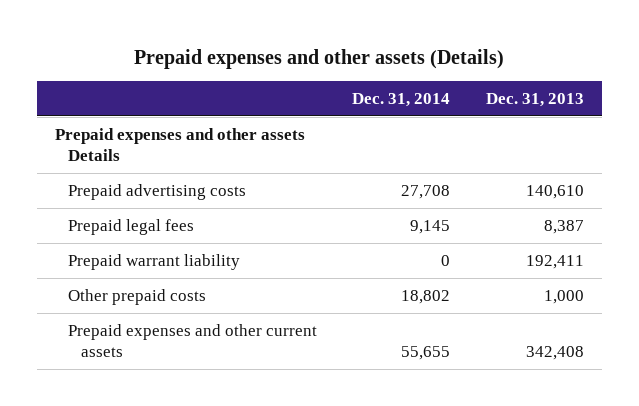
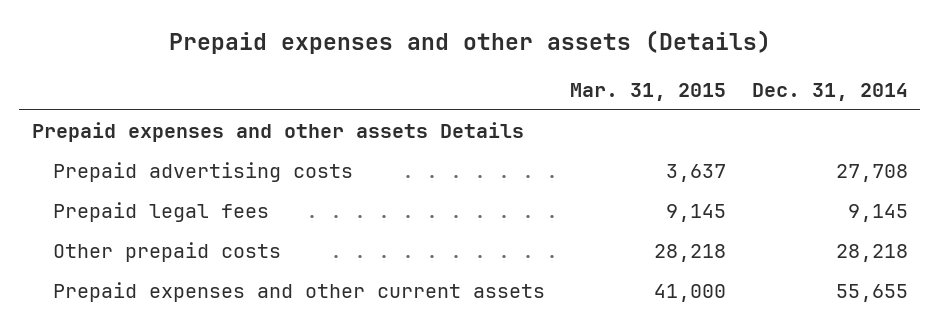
[486,92,585,107] Dec. 31, 2013 -> none
none -> [570,82,727,101] Mar. 31, 2015
[67,253,240,270] Prepaid warrant liability -> none
[401,289,451,304] 18,802 -> [835,244,908,263] 28,218

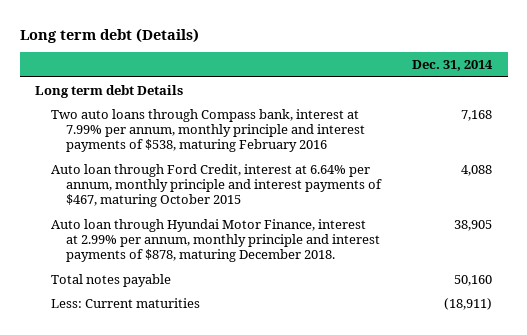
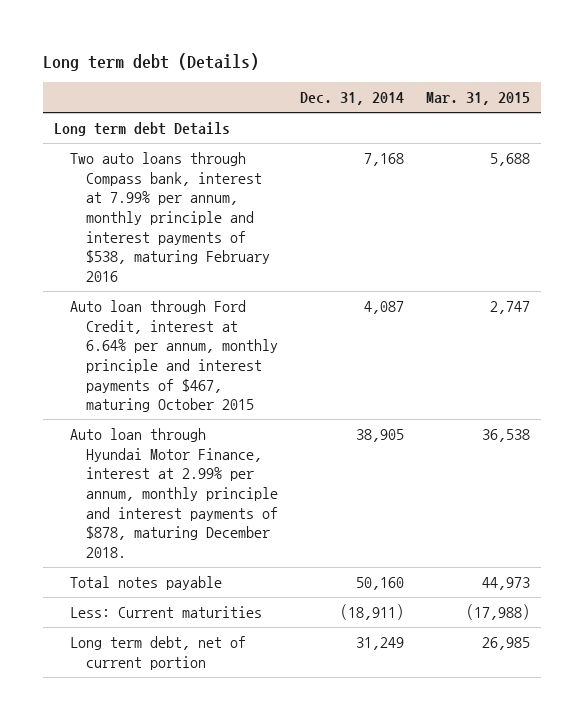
none -> [426,92,531,106] Mar. 31, 2015
[460,164,492,176] 4,088 -> [363,300,404,314] 4,087
none -> [70,635,247,670] Long term debt, net of current portion

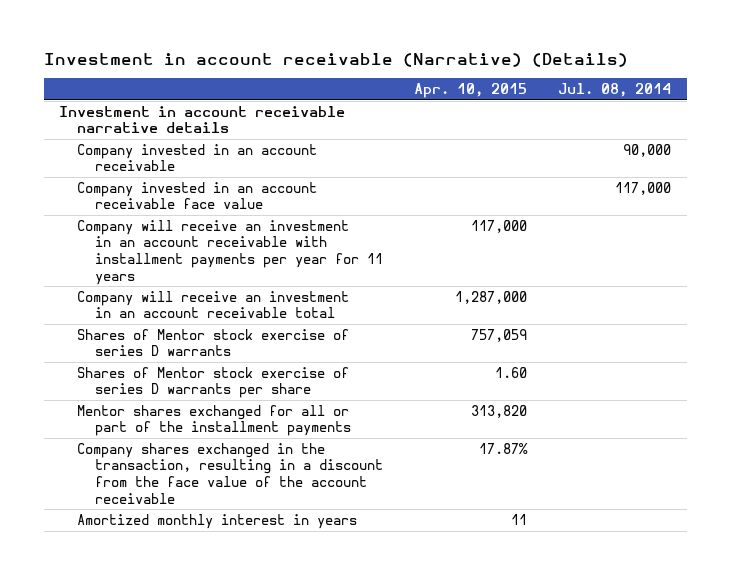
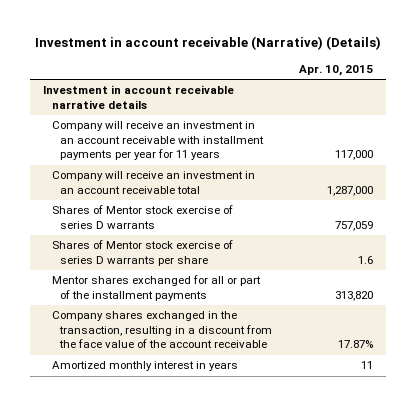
[558,82,672,97] Jul. 08, 2014 -> none
[77,143,318,172] Company invested in an account receivable -> none
[77,181,318,210] Company invested in an account receivable face value -> none
[495,366,528,378] 1.60 -> [357,255,373,264] 1.6

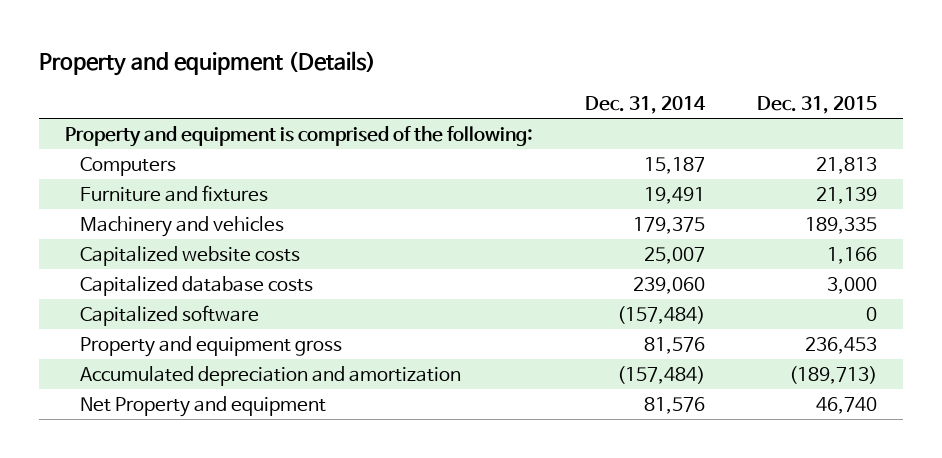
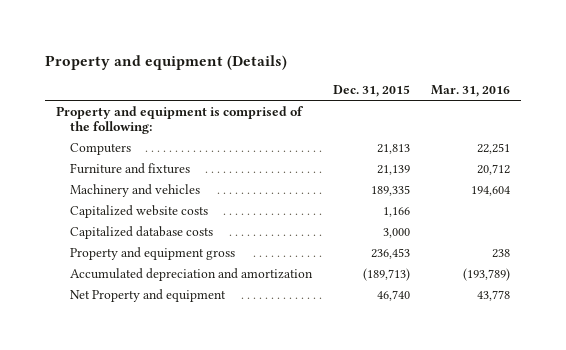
[585,96,707,115] Dec. 31, 2014 -> none
none -> [430,84,510,97] Mar. 31, 2016
[79,305,259,327] Capitalized software -> none

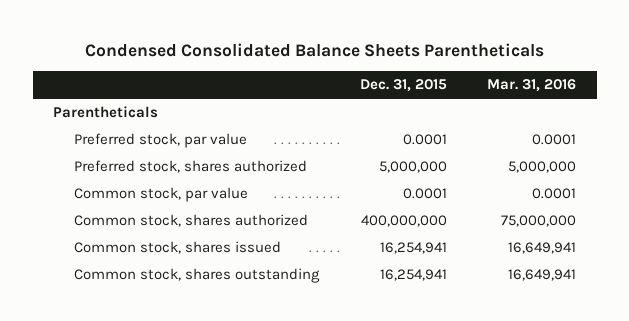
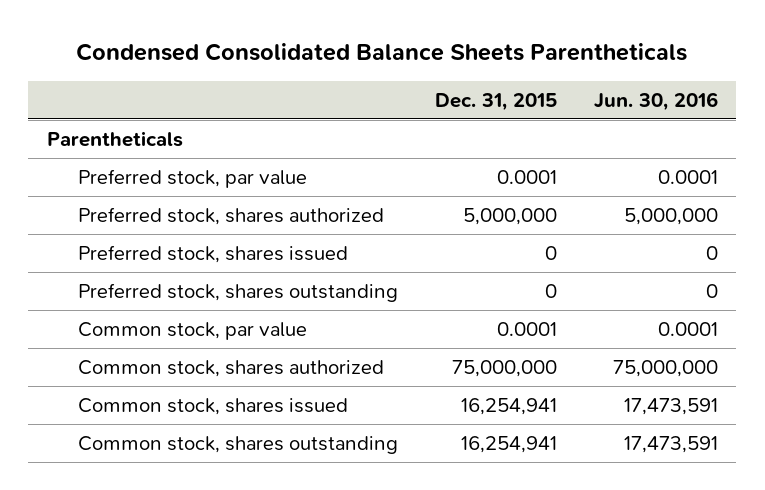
[487,79,577,93] Mar. 31, 2016 -> none
none -> [593,91,718,111] Jun. 30, 2016
none -> [77,244,348,263] Preferred stock, shares issued
none -> [77,282,398,302] Preferred stock, shares outstanding
[360,215,447,228] 400,000,000 -> [451,359,557,377] 75,000,000

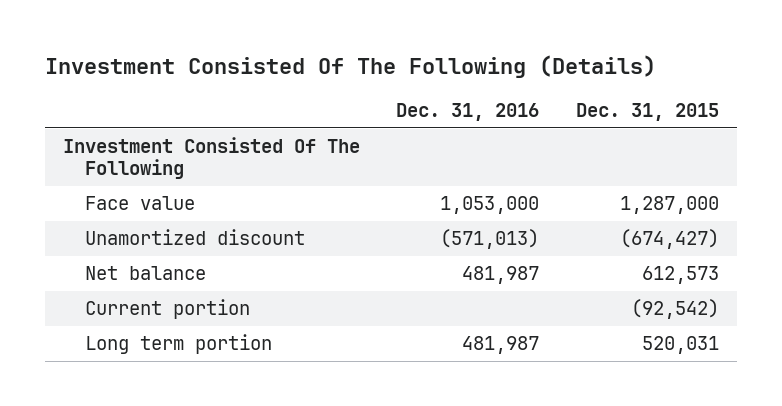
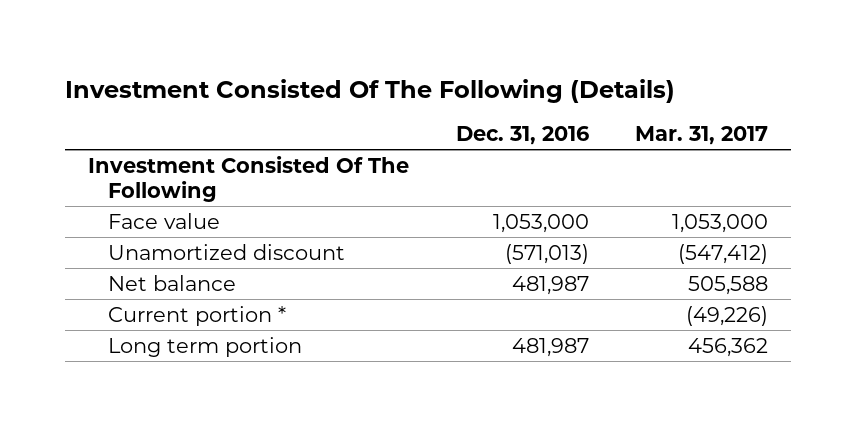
[575,102,719,121] Dec. 31, 2015 -> none
none -> [634,126,768,146] Mar. 31, 2017
[84,299,250,320] Current portion -> [108,305,287,326] Current portion *

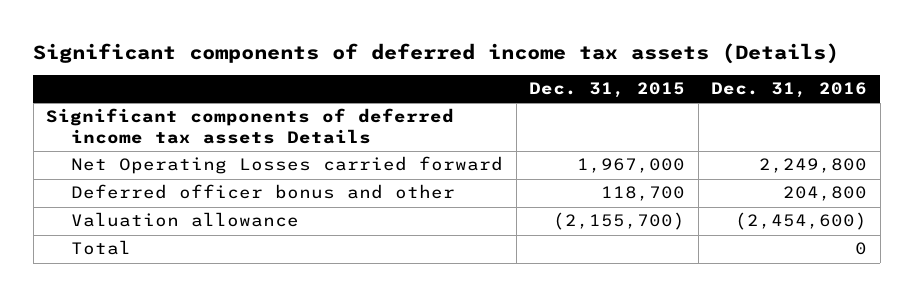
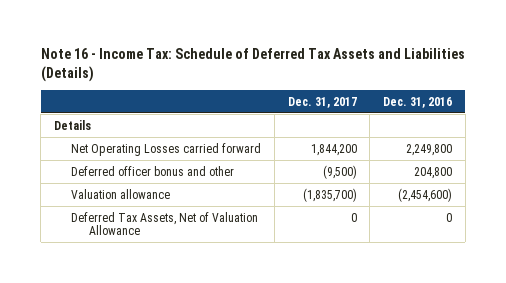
[33,42,840,64] Significant components of deferred income tax assets (Details) -> [40,48,465,82] Note 16 - Income Tax: Schedule of Deferred Tax Assets and Liabilities (Details)
[529,82,686,99] Dec. 31, 2015 -> none
none -> [287,96,357,108] Dec. 31, 2017
[46,108,455,144] Significant components of deferred income tax assets Details -> none
none -> [53,119,91,130] Details
[71,240,132,256] Total -> none
none -> [71,211,259,236] Deferred Tax Assets, Net of Valuation Allowance

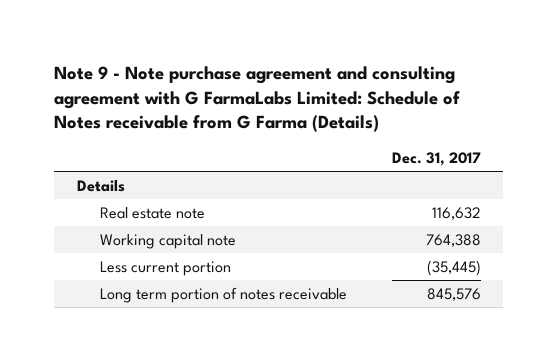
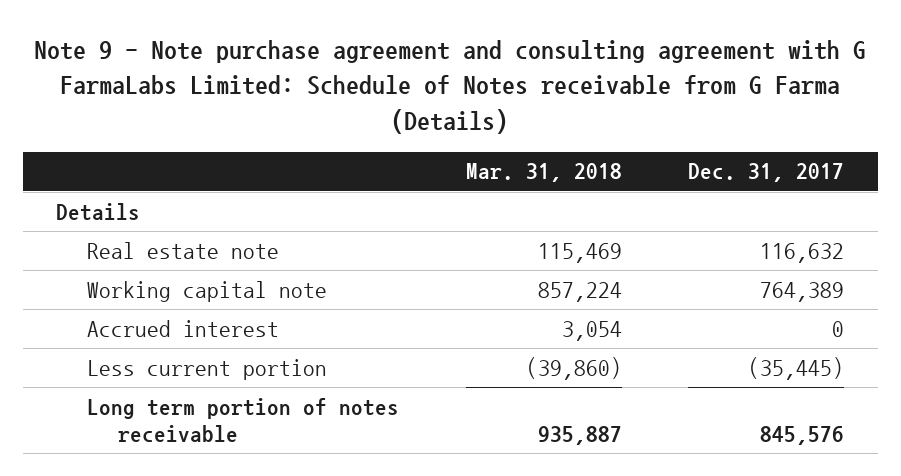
none -> [465,163,622,183] Mar. 31, 2018
[425,233,481,247] 764,388 -> [760,281,845,302] 764,389
none -> [87,319,280,337] Accrued interest

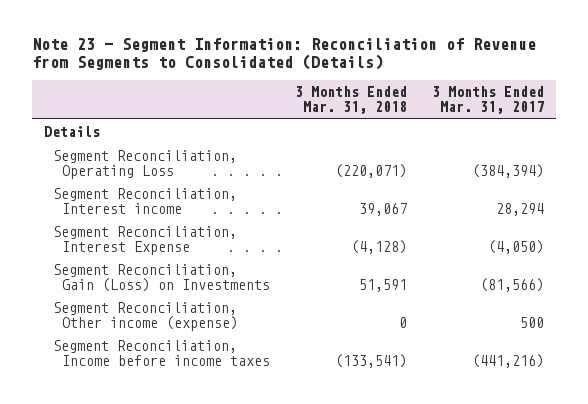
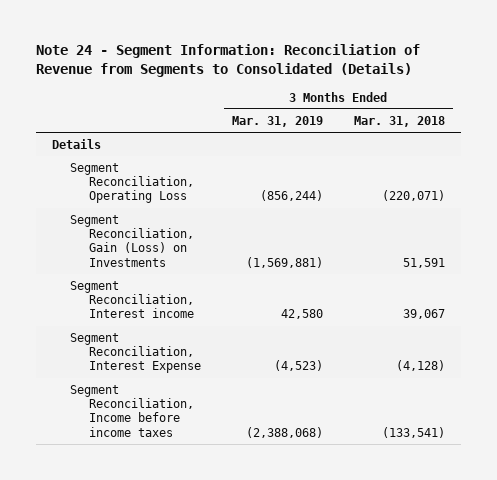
[31,38,536,71] Note 23 - Segment Information: Reconciliation of Revenue from Segments to Consolidated (Details) -> [36,43,421,77] Note 24 - Segment Information: Reconciliation of Revenue from Segments to Consolidated (Details)
[431,86,544,115] 3 Months Ended Mar. 31, 2017 -> none
none -> [231,115,323,127] Mar. 31, 2019
[53,264,271,292] Segment Reconciliation, Gain (Loss) on Investments -> [70,214,194,267] Segment Reconciliation, Gain (Loss) on Investments
[53,302,239,331] Segment Reconciliation, Other income (expense) -> none

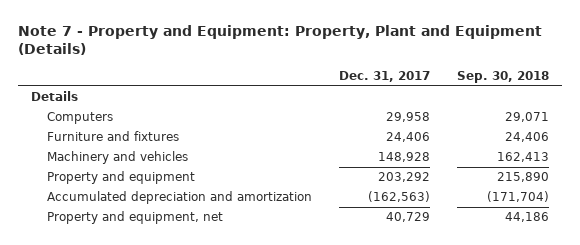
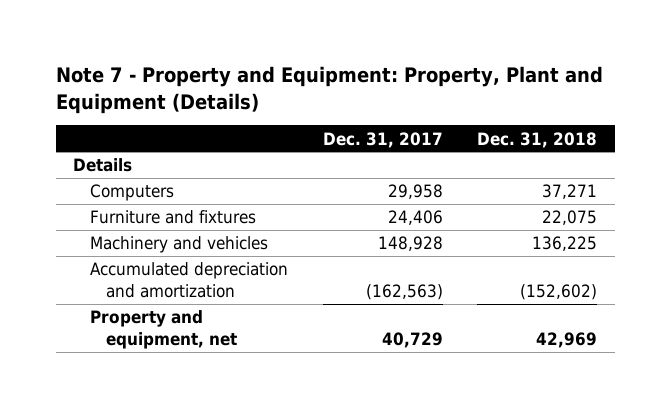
[456,70,549,83] Sep. 30, 2018 -> none
none -> [477,131,598,148] Dec. 31, 2018
[46,171,195,185] Property and equipment -> none

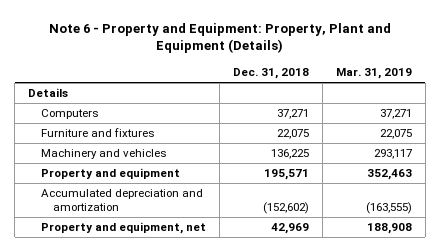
[56,66,604,114] Note 7 - Property and Equipment: Property, Plant and Equipment (Details) -> [48,22,391,54] Note 6 - Property and Equipment: Property, Plant and Equipment (Details)
[322,131,443,148] Dec. 31, 2017 -> none
none -> [335,68,412,80] Mar. 31, 2019
none -> [40,168,180,180] Property and equipment

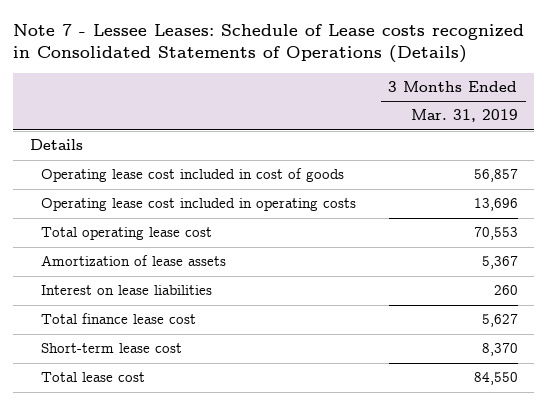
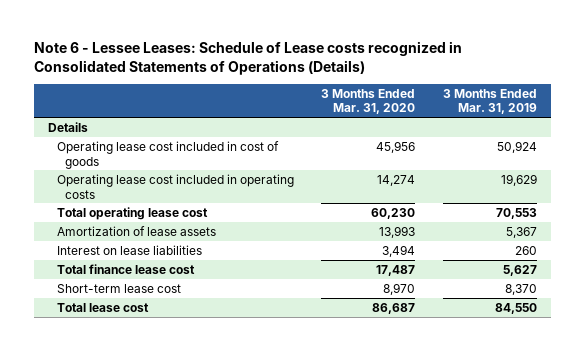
[13,23,525,64] Note 7 - Lessee Leases: Schedule of Lease costs recognized in Consolidated Statements of Operations (Details) -> [33,40,462,75] Note 6 - Lessee Leases: Schedule of Lease costs recognized in Consolidated Statements of Operations (Details)
none -> [321,88,416,115] 3 Months Ended Mar. 31, 2020
[473,169,518,183] 56,857 -> [496,140,537,153] 50,924
[473,198,518,212] 13,696 -> [500,173,537,186] 19,629

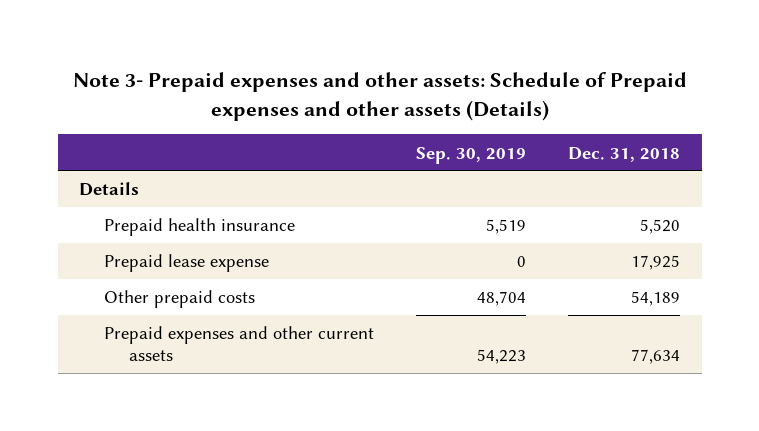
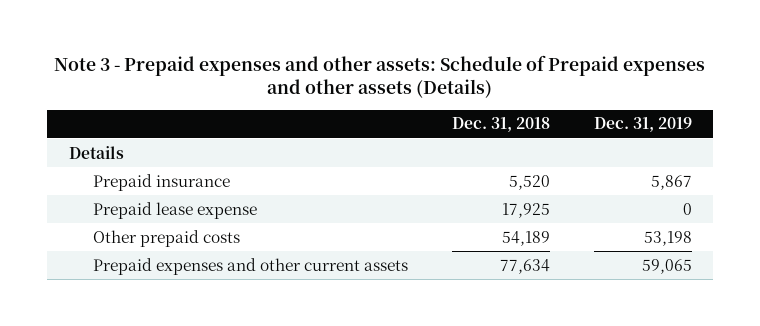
[72,71,687,121] Note 3- Prepaid expenses and other assets: Schedule of Prepaid expenses and other assets (Details) -> [54,54,706,99] Note 3 - Prepaid expenses and other assets: Schedule of Prepaid expenses and other assets (Details)
[416,146,527,164] Sep. 30, 2019 -> none
none -> [593,117,692,133] Dec. 31, 2019
[103,218,295,237] Prepaid health insurance -> [92,173,230,191] Prepaid insurance

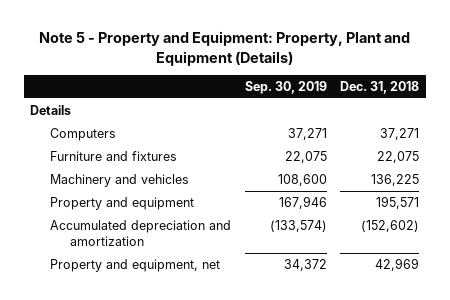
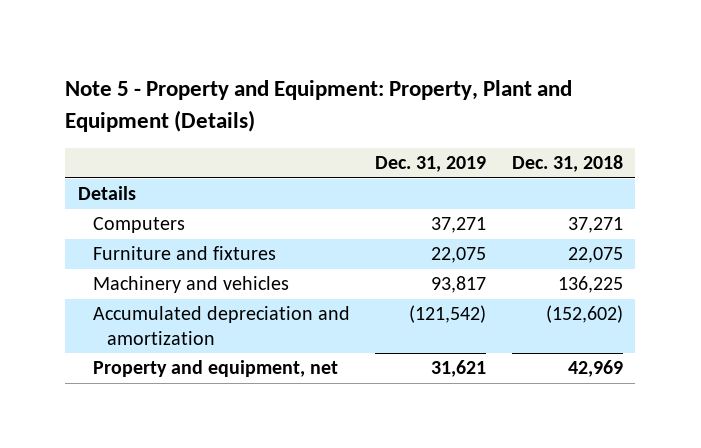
[244,81,327,95] Sep. 30, 2019 -> none
none -> [375,156,487,173] Dec. 31, 2019
[50,196,195,210] Property and equipment -> none

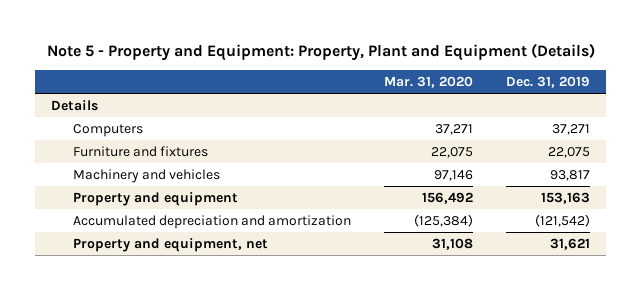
[511,155,623,173] Dec. 31, 2018 -> none
none -> [383,76,473,89] Mar. 31, 2020
none -> [72,191,238,206] Property and equipment

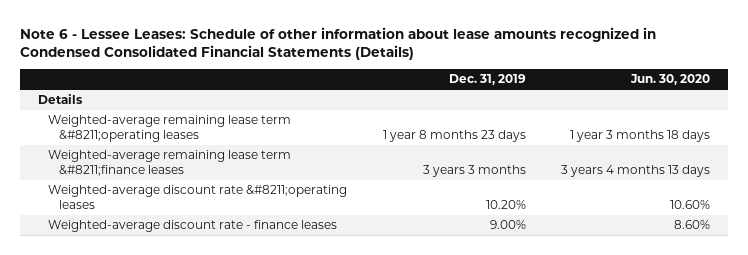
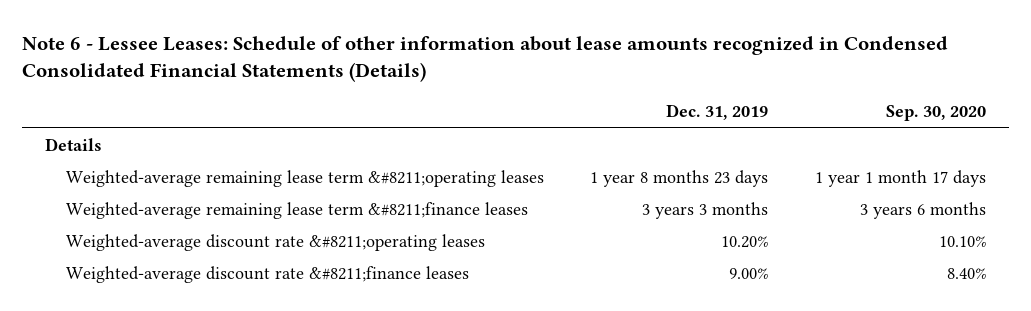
[630,74,711,86] Jun. 30, 2020 -> none
none -> [885,105,986,122] Sep. 30, 2020
[48,220,338,233] Weighted-average discount rate - finance leases -> [66,266,470,284] Weighted-average discount rate &#8211;finance leases

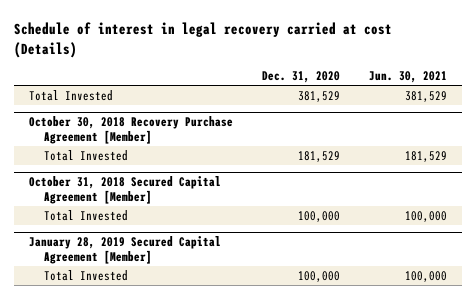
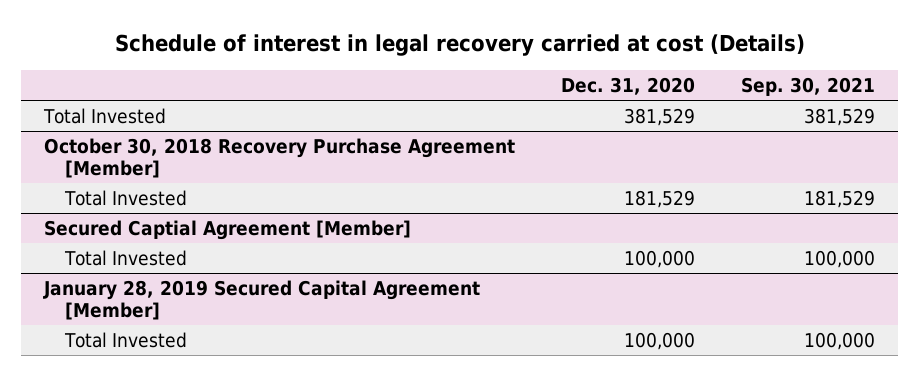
[369,71,448,84] Jun. 30, 2021 -> none
none -> [740,77,875,97] Sep. 30, 2021
[28,176,221,205] October 31, 2018 Secured Capital Agreement [Member] -> [44,219,412,240] Secured Captial Agreement [Member]

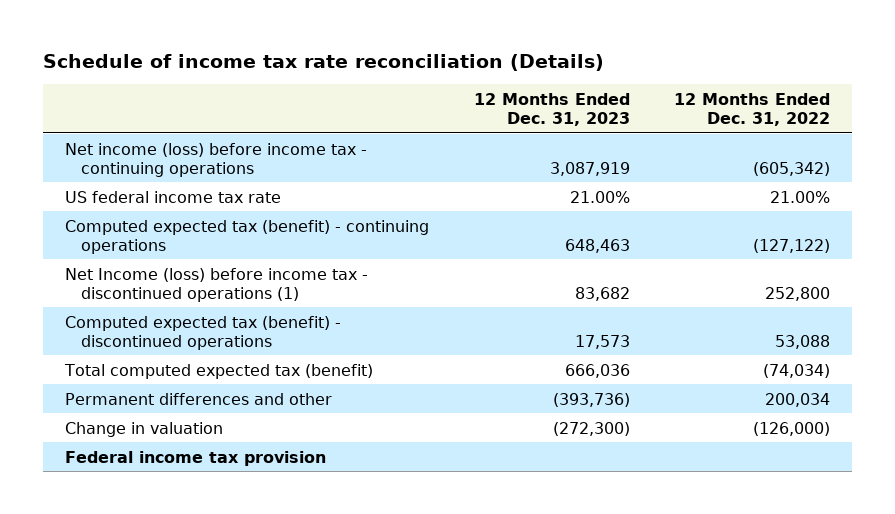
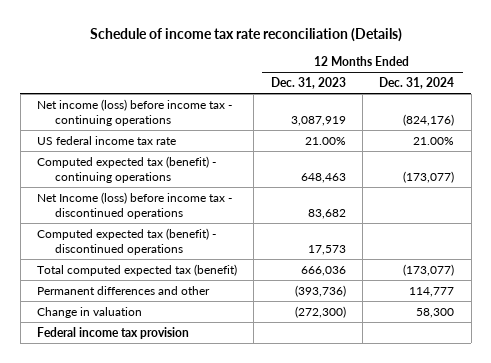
[673,92,830,126] 12 Months Ended Dec. 31, 2022 -> none
none -> [379,77,455,90] Dec. 31, 2024
[65,267,369,302] Net Income (loss) before income tax - discontinued operations (1) -> [36,191,232,220] Net Income (loss) before income tax - discontinued operations

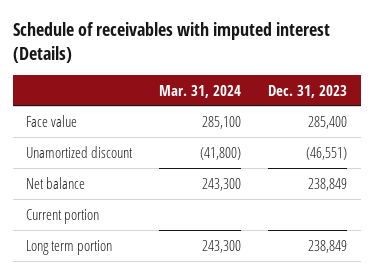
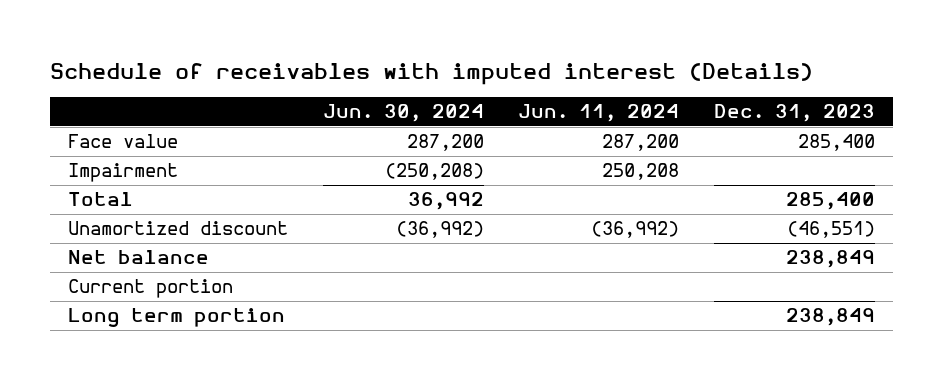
[159,84,242,98] Mar. 31, 2024 -> none
none -> [322,104,484,123] Jun. 30, 2024
none -> [518,104,680,123] Jun. 11, 2024
none -> [67,163,178,183] Impairment
none -> [67,192,133,207] Total

